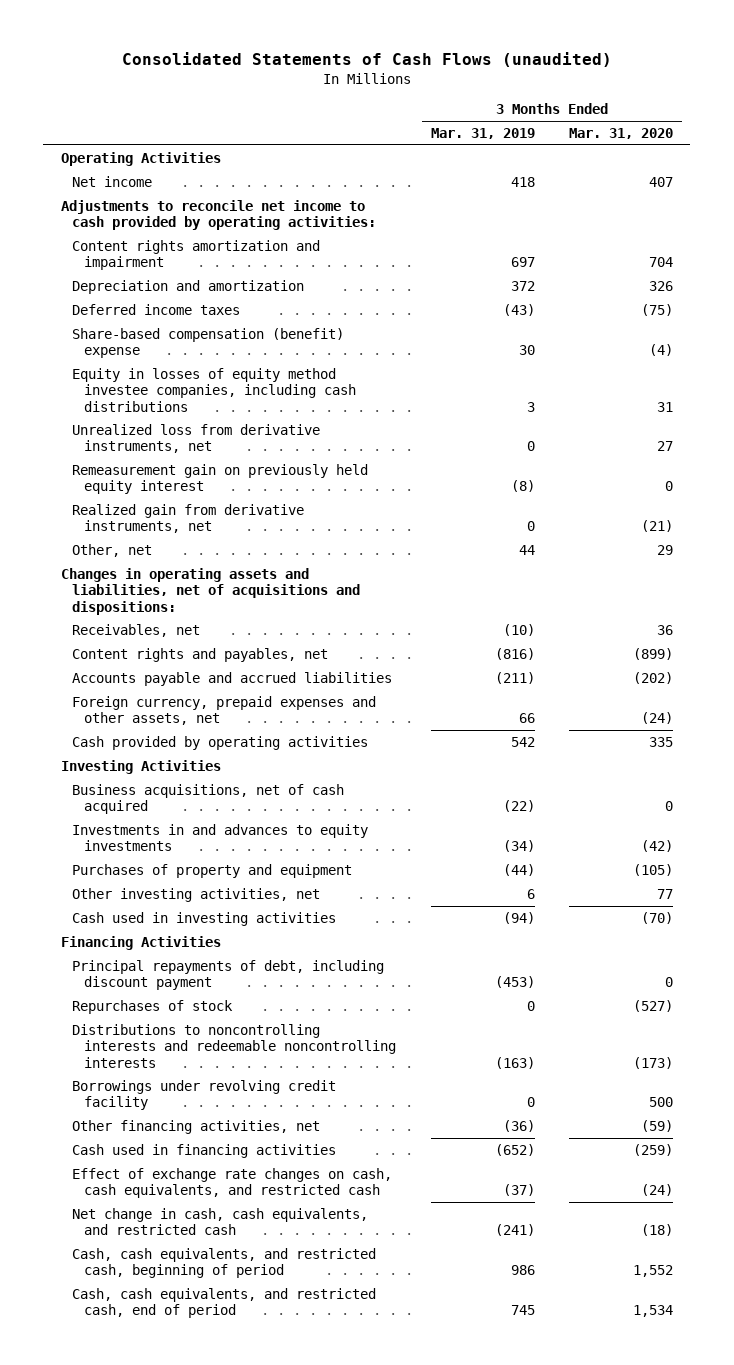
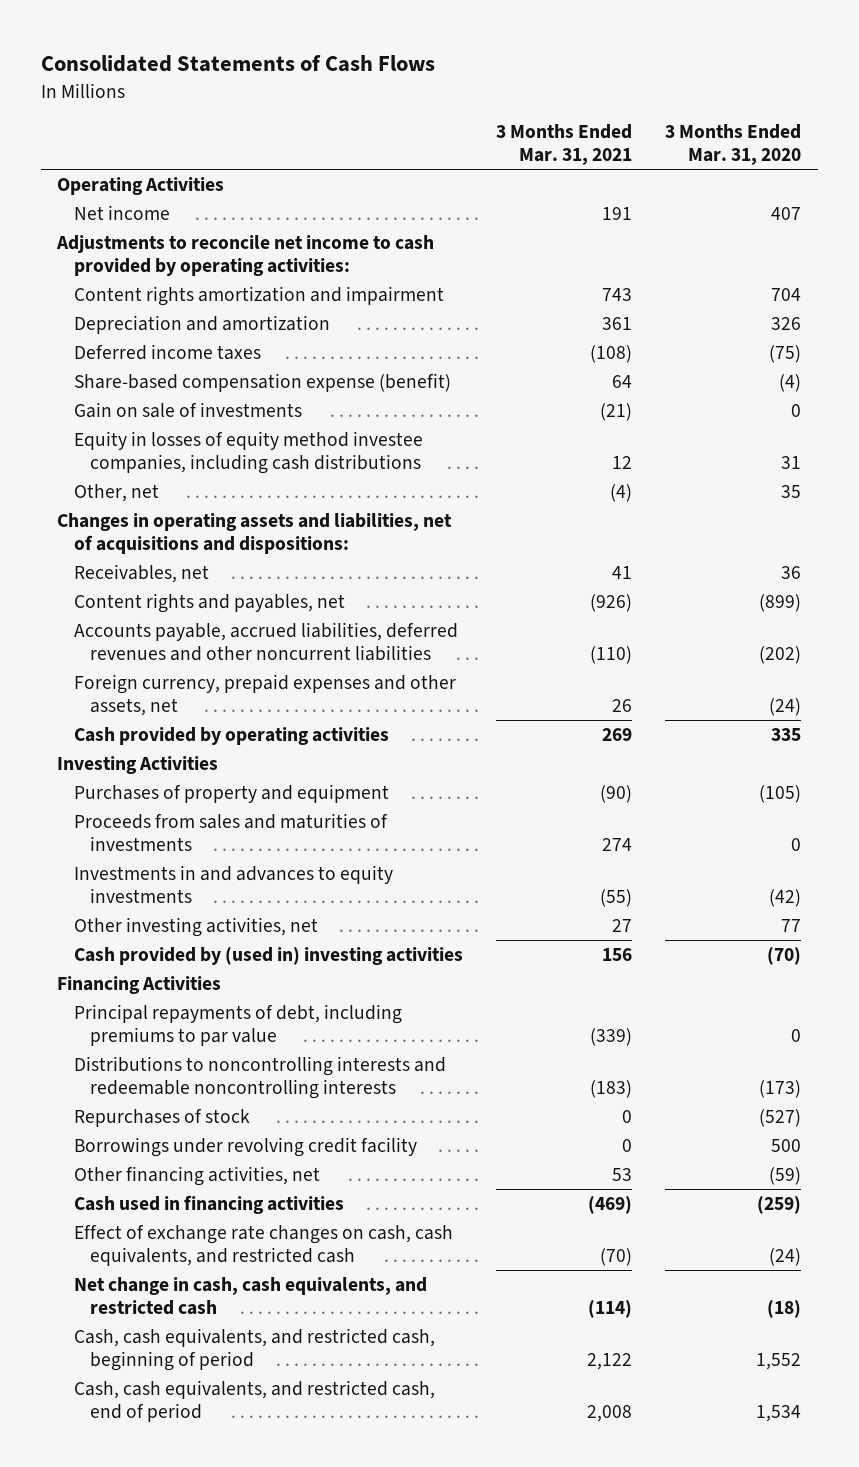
[121,51,612,67] Consolidated Statements of Cash Flows (unaudited) -> [40,55,435,73] Consolidated Statements of Cash Flows
[430,128,535,140] Mar. 31, 2019 -> none
none -> [496,123,633,166] 3 Months Ended Mar. 31, 2021
[72,327,345,359] Share-based compensation (benefit) expense -> [73,372,451,392] Share-based compensation expense (benefit)
none -> [73,401,302,418] Gain on sale of investments
[72,423,321,454] Unrealized loss from derivative instruments, net -> none
[72,463,369,495] Remeasurement gain on previously held equity interest -> none
[72,503,305,534] Realized gain from derivative instruments, net -> none
[656,544,673,555] 29 -> [781,484,802,498] 35
[72,671,393,686] Accounts payable and accrued liabilities -> [73,621,458,662] Accounts payable, accrued liabilities, deferred revenues and other noncurrent liabilities
[72,783,345,815] Business acquisitions, net of cash acquired -> none
none -> [73,812,388,852] Proceeds from sales and maturities of investments
[72,823,369,852] Investments in and advances to equity investments -> [73,864,393,904] Investments in and advances to equity investments
[72,911,337,926] Cash used in investing activities -> [73,946,463,965] Cash provided by (used in) investing activities
[72,959,385,991] Principal repayments of debt, including discount payment -> [73,1003,402,1047] Principal repayments of debt, including premiums to par value
[72,999,234,1014] Repurchases of stock -> [73,1108,250,1127] Repurchases of stock

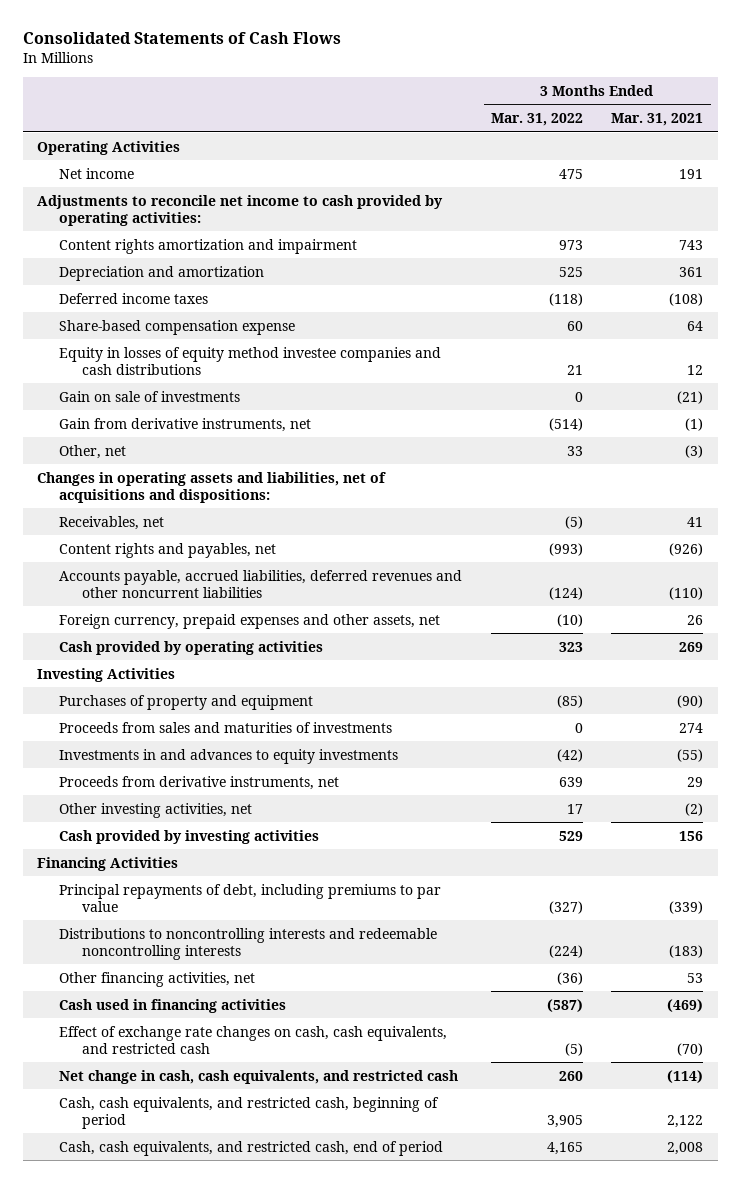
[665,123,802,166] 3 Months Ended Mar. 31, 2020 -> none
none -> [490,113,583,127] Mar. 31, 2022
[73,372,451,392] Share-based compensation expense (benefit) -> [59,319,296,335] Share-based compensation expense
none -> [59,346,442,375] Equity in losses of equity method investee companies and cash distributions
[73,430,423,475] Equity in losses of equity method investee companies, including cash distributions -> none
none -> [59,417,312,432] Gain from derivative instruments, net
[610,483,633,502] (4) -> [685,444,704,458] (3)
none -> [59,775,340,790] Proceeds from derivative instruments, net
[612,918,633,932] 27 -> [685,802,704,816] (2)
[73,946,463,965] Cash provided by (used in) investing activities -> [59,829,320,844] Cash provided by investing activities
[73,1108,250,1127] Repurchases of stock -> none
[73,1136,417,1157] Borrowings under revolving credit facility -> none

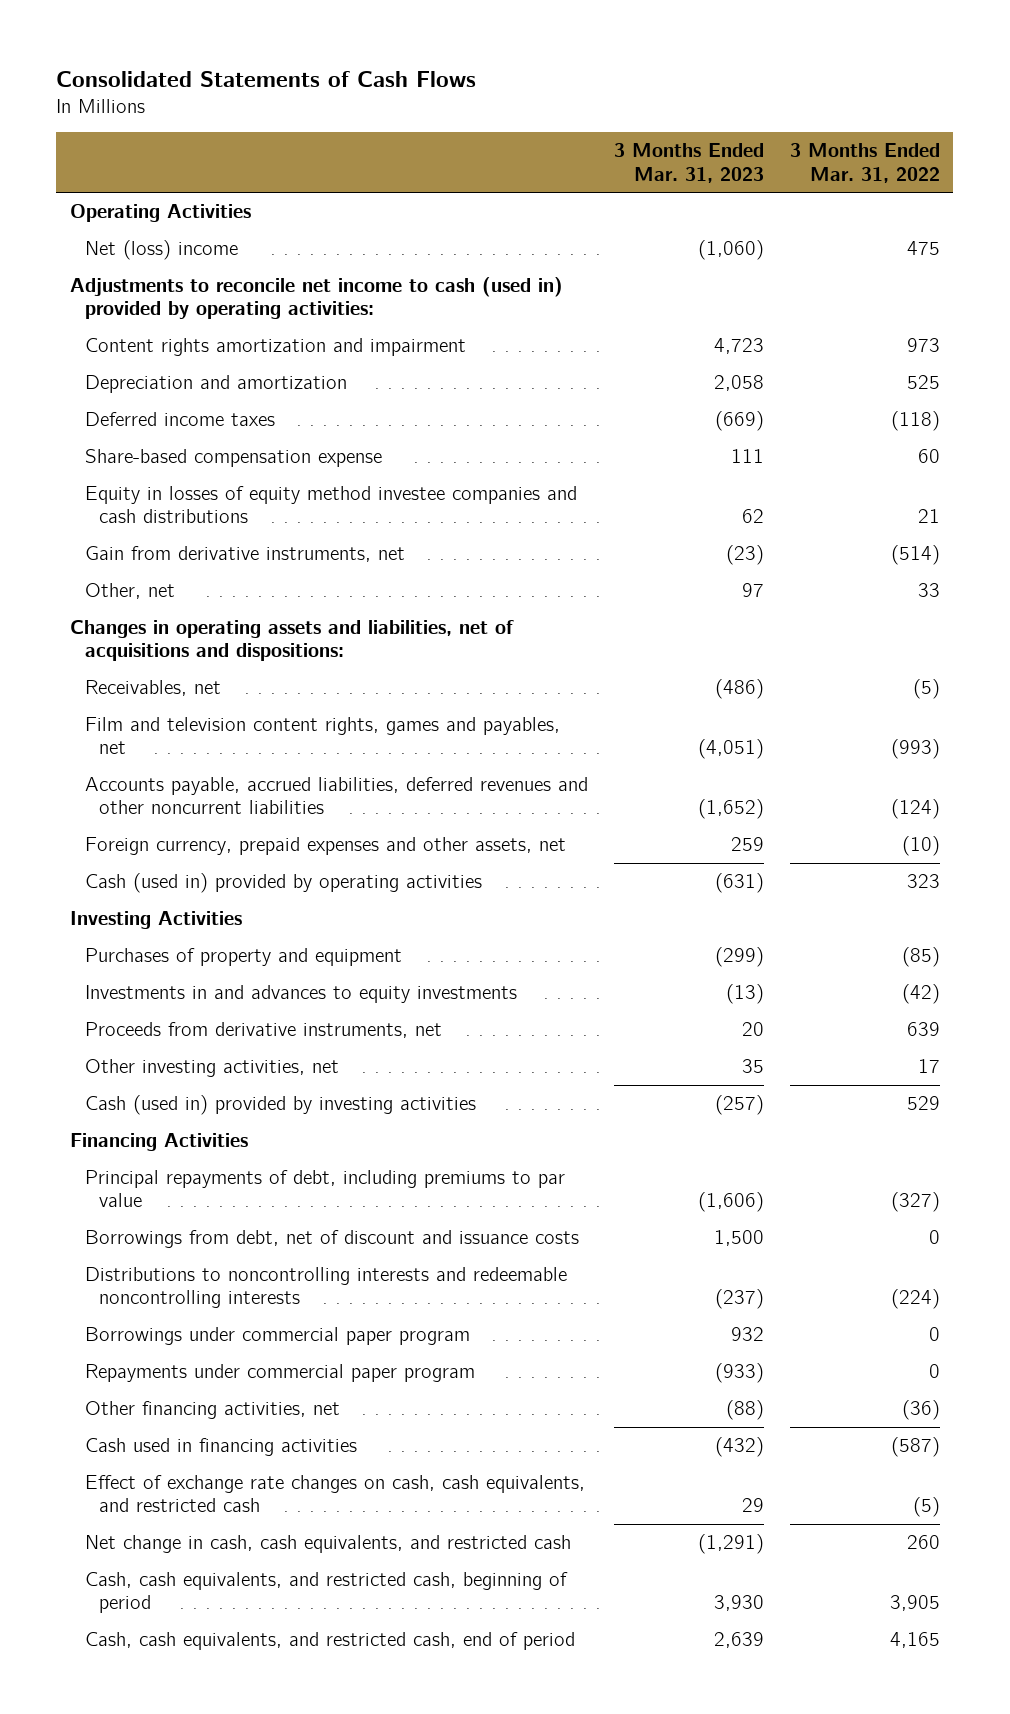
[611,113,704,127] Mar. 31, 2021 -> none
none -> [613,143,764,183] 3 Months Ended Mar. 31, 2023
[59,167,135,179] Net income -> [84,240,238,261] Net (loss) income
[36,194,443,226] Adjustments to reconcile net income to cash provided by operating activities: -> [69,277,563,320] Adjustments to reconcile net income to cash (used in) provided by operating activities:
[59,390,241,402] Gain on sale of investments -> none
[59,542,277,558] Content rights and payables, net -> [84,717,560,755] Film and television content rights, games and payables, net
[59,640,324,655] Cash provided by operating activities -> [84,873,482,894] Cash (used in) provided by operating activities
[59,721,393,733] Proceeds from sales and maturities of investments -> none
[59,829,320,844] Cash provided by investing activities -> [84,1095,476,1116] Cash (used in) provided by investing activities
none -> [84,1230,579,1249] Borrowings from debt, net of discount and issuance costs
none -> [84,1327,470,1346] Borrowings under commercial paper program
none -> [84,1364,475,1383] Repayments under commercial paper program

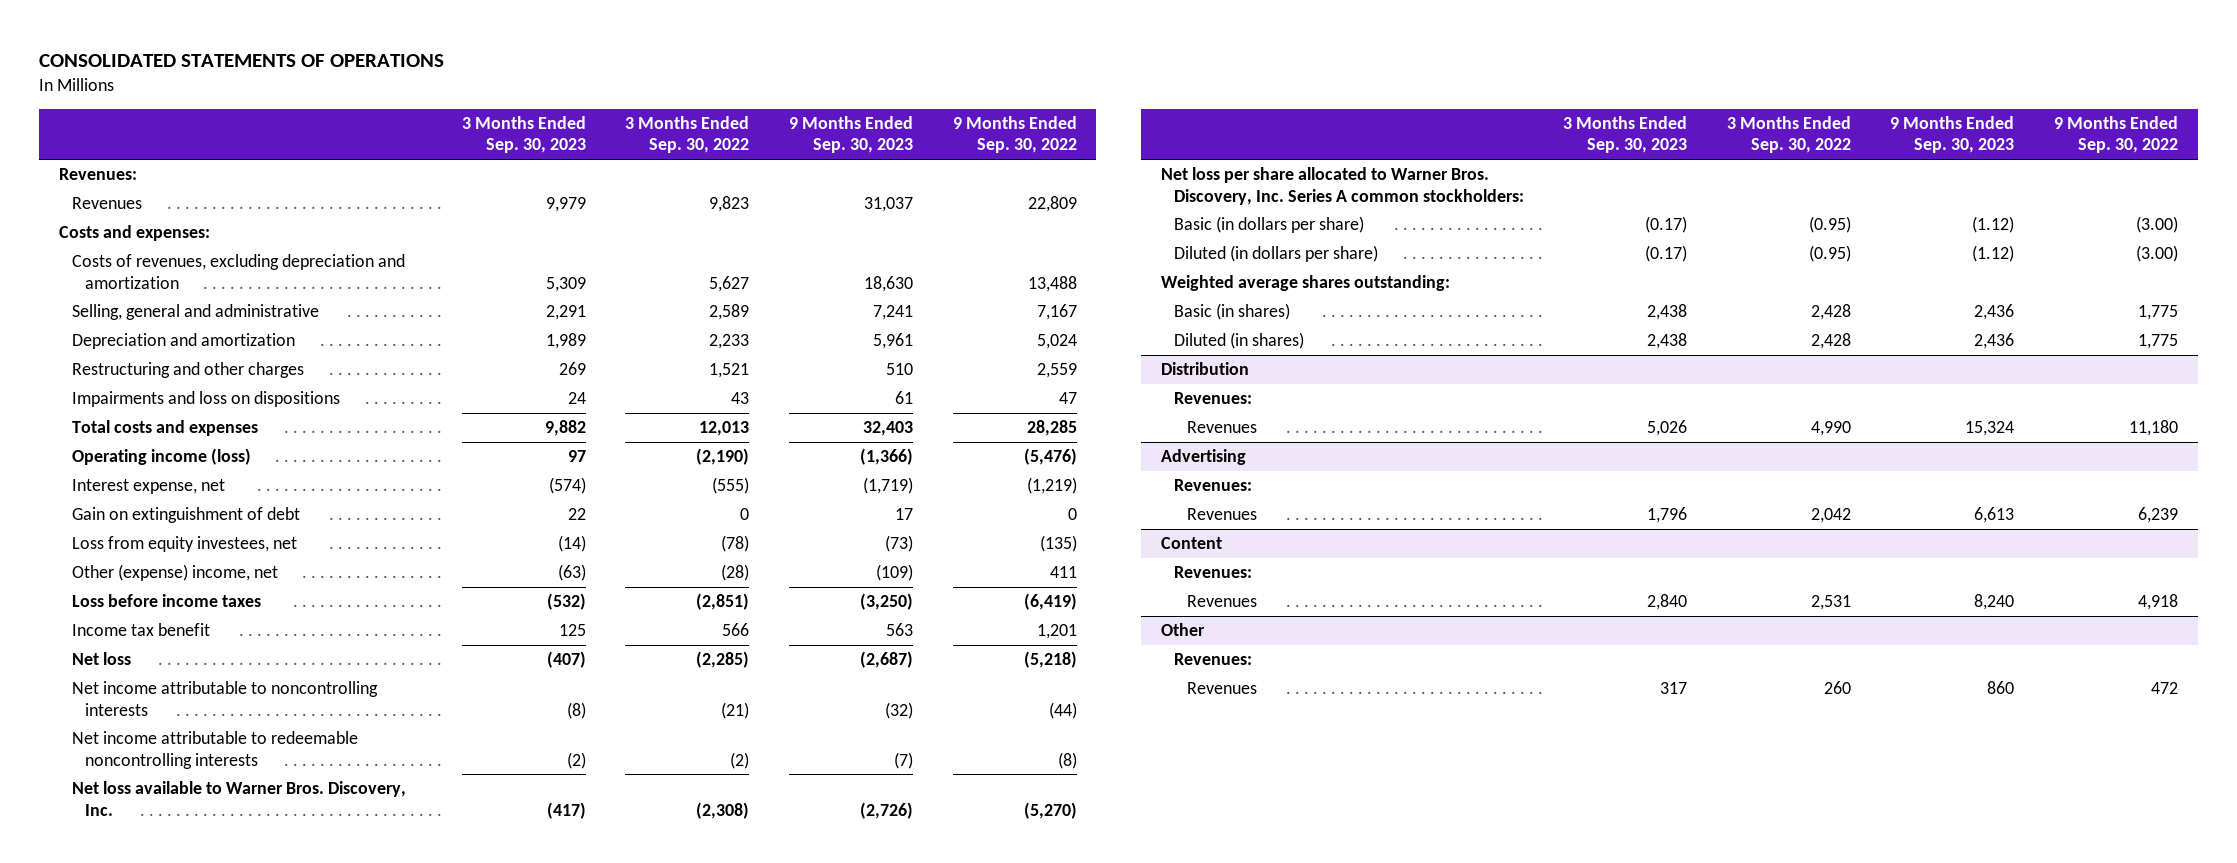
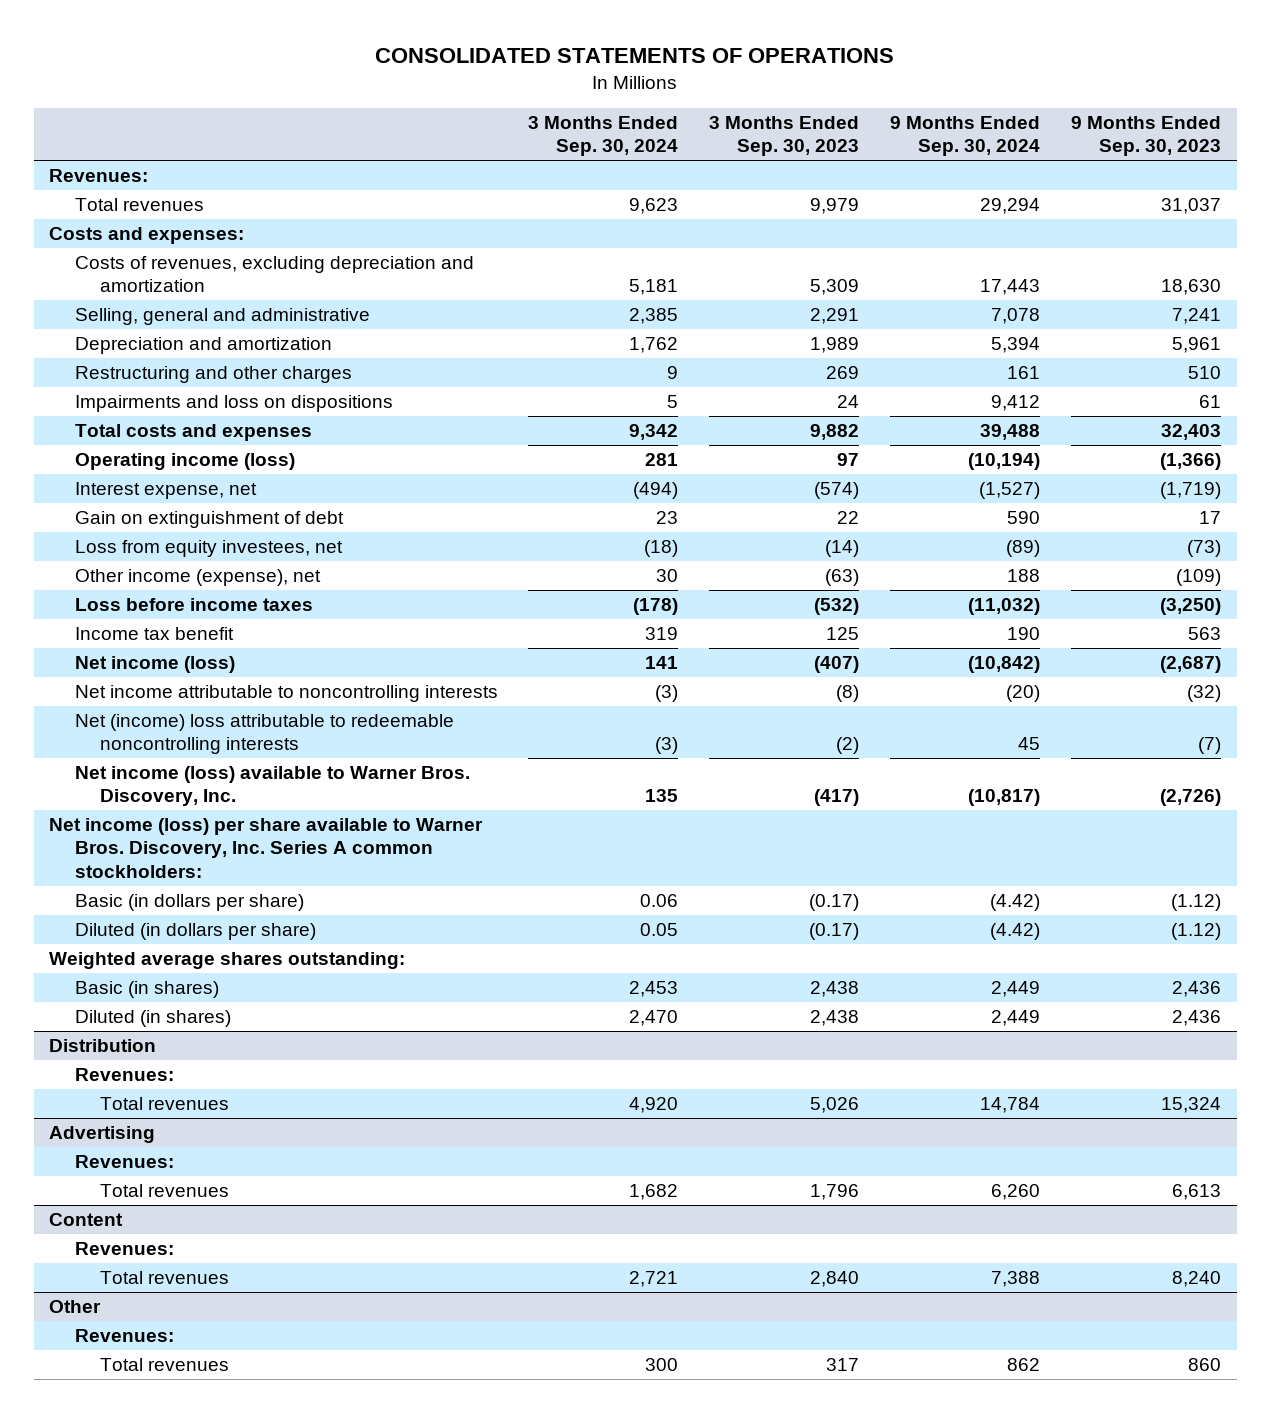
[625,115,750,154] 3 Months Ended Sep. 30, 2022 -> none
[952,115,1077,154] 9 Months Ended Sep. 30, 2022 -> none
none -> [528,115,679,157] 3 Months Ended Sep. 30, 2024
none -> [890,115,1041,157] 9 Months Ended Sep. 30, 2024
[71,197,142,210] Revenues -> [74,197,204,211] Total revenues
[71,564,278,582] Other (expense) income, net -> [74,568,321,586] Other income (expense), net
[71,652,131,666] Net loss -> [74,655,235,673] Net income (loss)
[71,731,358,769] Net income attributable to redeemable noncontrolling interests -> [74,713,454,755] Net (income) loss attributable to redeemable noncontrolling interests
[71,781,406,816] Net loss available to Warner Bros. Discovery, Inc. -> [74,765,470,807] Net income (loss) available to Warner Bros. Discovery, Inc.
[1160,167,1524,205] Net loss per share allocated to Warner Bros. Discovery, Inc. Series A common stockholders: -> [49,817,484,878] Net income (loss) per share available to Warner Bros. Discovery, Inc. Series A common stockholders:
[1186,421,1257,434] Revenues -> [99,1096,229,1110] Total revenues
[1186,508,1257,521] Revenues -> [99,1183,229,1197] Total revenues
[1186,595,1257,608] Revenues -> [99,1270,229,1284] Total revenues
[1186,682,1257,695] Revenues -> [99,1357,229,1371] Total revenues

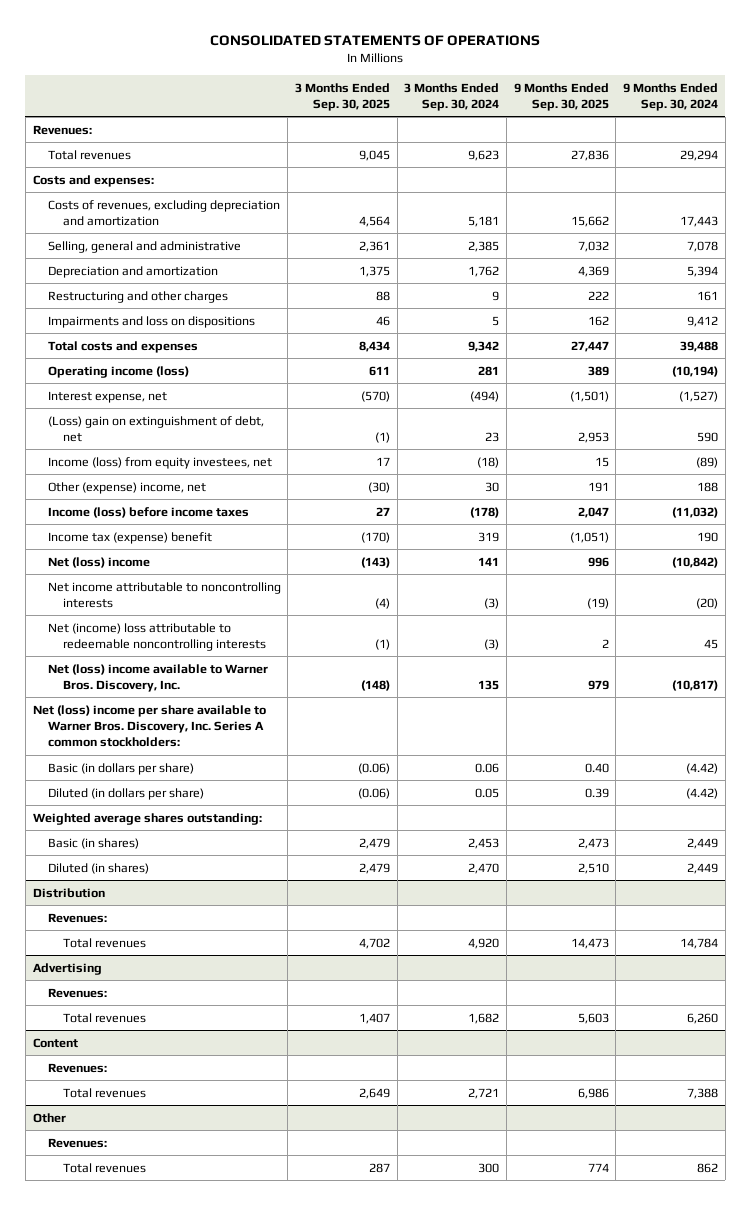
[709,115,860,157] 3 Months Ended Sep. 30, 2023 -> none
[1071,115,1222,157] 9 Months Ended Sep. 30, 2023 -> none
none -> [295,82,391,111] 3 Months Ended Sep. 30, 2025
none -> [513,82,609,111] 9 Months Ended Sep. 30, 2025
[74,510,344,528] Gain on extinguishment of debt -> [47,415,264,442] (Loss) gain on extinguishment of debt, net
[74,539,343,557] Loss from equity investees, net -> [47,456,272,469] Income (loss) from equity investees, net
[74,568,321,586] Other income (expense), net -> [47,481,206,494] Other (expense) income, net
[74,597,313,611] Loss before income taxes -> [47,506,249,518] Income (loss) before income taxes
[74,626,234,640] Income tax benefit -> [47,531,212,544] Income tax (expense) benefit
[74,655,235,673] Net income (loss) -> [47,556,150,568] Net (loss) income
[74,765,470,807] Net income (loss) available to Warner Bros. Discovery, Inc. -> [47,663,268,692] Net (loss) income available to Warner Bros. Discovery, Inc.
[49,817,484,878] Net income (loss) per share available to Warner Bros. Discovery, Inc. Series A common stockholders: -> [32,704,266,748] Net (loss) income per share available to Warner Bros. Discovery, Inc. Series A common stockholders:

